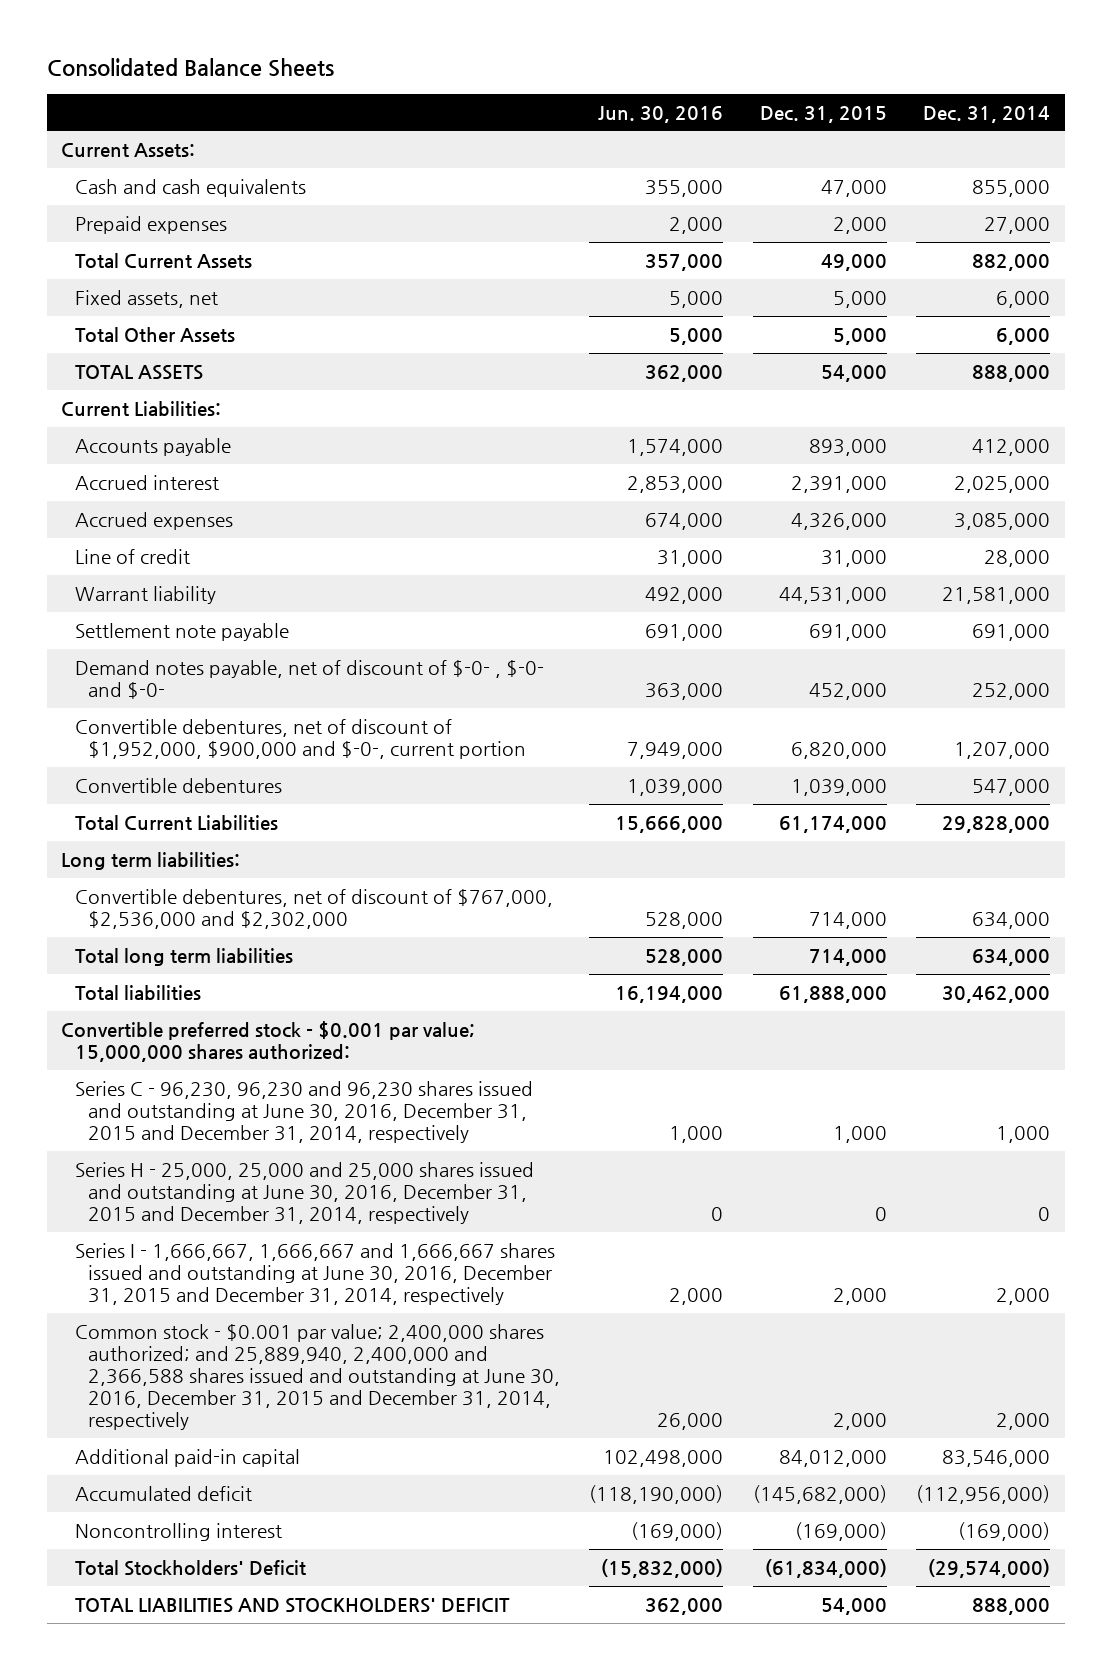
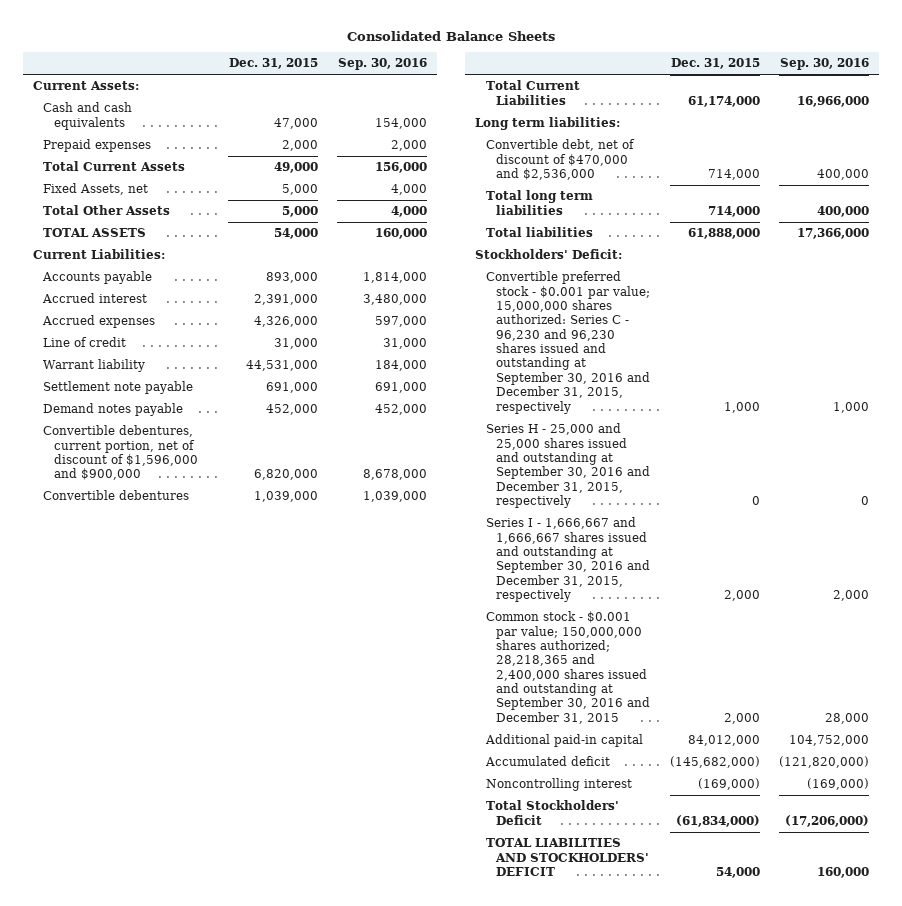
[598,105,724,123] Jun. 30, 2016 -> none
[923,105,1051,123] Dec. 31, 2014 -> none
none -> [338,58,428,71] Sep. 30, 2016
[74,289,218,308] Fixed assets, net -> [43,183,149,196] Fixed Assets, net
[74,659,544,699] Demand notes payable, net of discount of $-0- , $-0- and $-0- -> [43,403,184,417] Demand notes payable
[74,718,526,759] Convertible debentures, net of discount of $1,952,000, $900,000 and $-0-, current portion -> [43,425,198,481] Convertible debentures, current portion, net of discount of $1,596,000 and $900,000
[74,888,553,929] Convertible debentures, net of discount of $767,000, $2,536,000 and $2,302,000 -> [485,139,635,180] Convertible debt, net of discount of $470,000 and $2,536,000
[61,1020,476,1062] Convertible preferred stock - $0.001 par value; 15,000,000 shares authorized: -> none
none -> [475,249,623,260] Stockholders' Deficit:
[74,1080,533,1144] Series C - 96,230, 96,230 and 96,230 shares issued and outstanding at June 30, 2016, December 31, 2015 and December 31, 2014, respectively -> [485,271,651,414] Convertible preferred stock - $0.001 par value; 15,000,000 shares authorized: Series C - 96,230 and 96,230 shares issued and outstanding at September 30, 2016 and December 31, 2015, respectively
[74,1161,534,1225] Series H - 25,000, 25,000 and 25,000 shares issued and outstanding at June 30, 2016, December 31, 2015 and December 31, 2014, respectively -> [485,423,651,509] Series H - 25,000 and 25,000 shares issued and outstanding at September 30, 2016 and December 31, 2015, respectively
[74,1242,555,1306] Series I - 1,666,667, 1,666,667 and 1,666,667 shares issued and outstanding at June 30, 2016, December 31, 2015 and December 31, 2014, respectively -> [485,517,651,603] Series I - 1,666,667 and 1,666,667 shares issued and outstanding at September 30, 2016 and December 31, 2015, respectively
[74,1323,560,1431] Common stock - $0.001 par value; 2,400,000 shares authorized; and 25,889,940, 2,400,000 and 2,366,588 shares issued and outstanding at June 30, 2016, December 31, 2015 and December 31, 2014, respectively -> [485,611,651,724] Common stock - $0.001 par value; 150,000,000 shares authorized; 28,218,365 and 2,400,000 shares issued and outstanding at September 30, 2016 and December 31, 2015

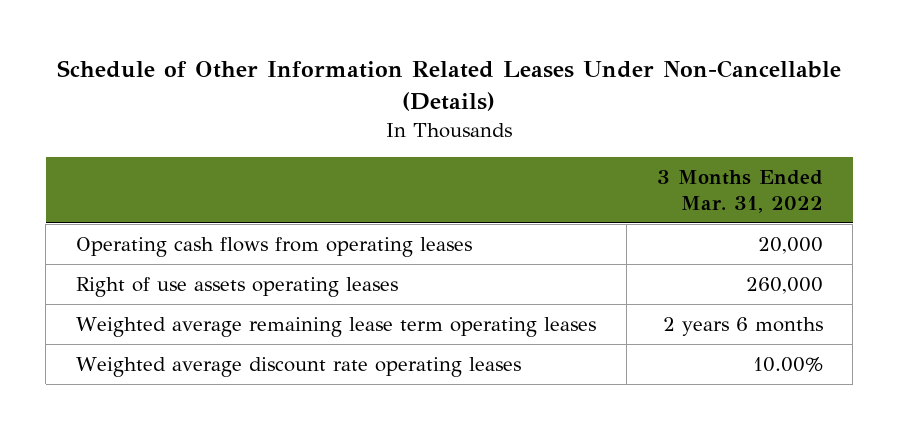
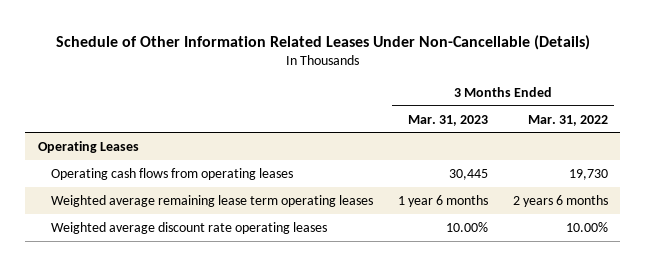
none -> [407,114,488,126] Mar. 31, 2023
[75,277,398,298] Right of use assets operating leases -> none
none -> [37,140,139,153] Operating Leases
[757,237,823,255] 20,000 -> [568,168,608,180] 19,730

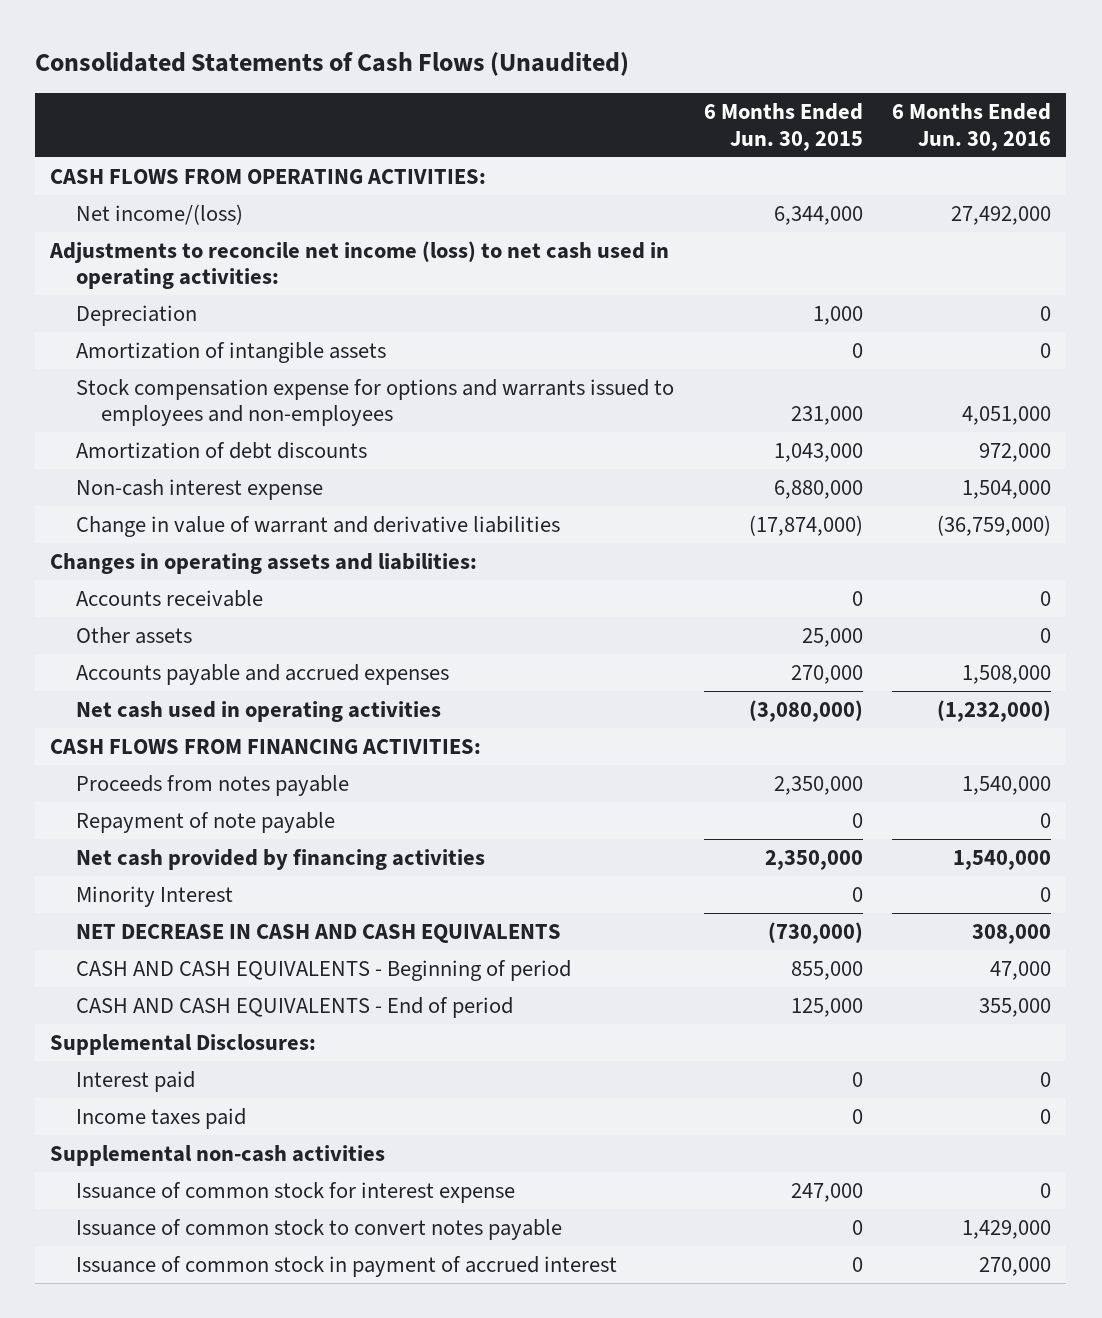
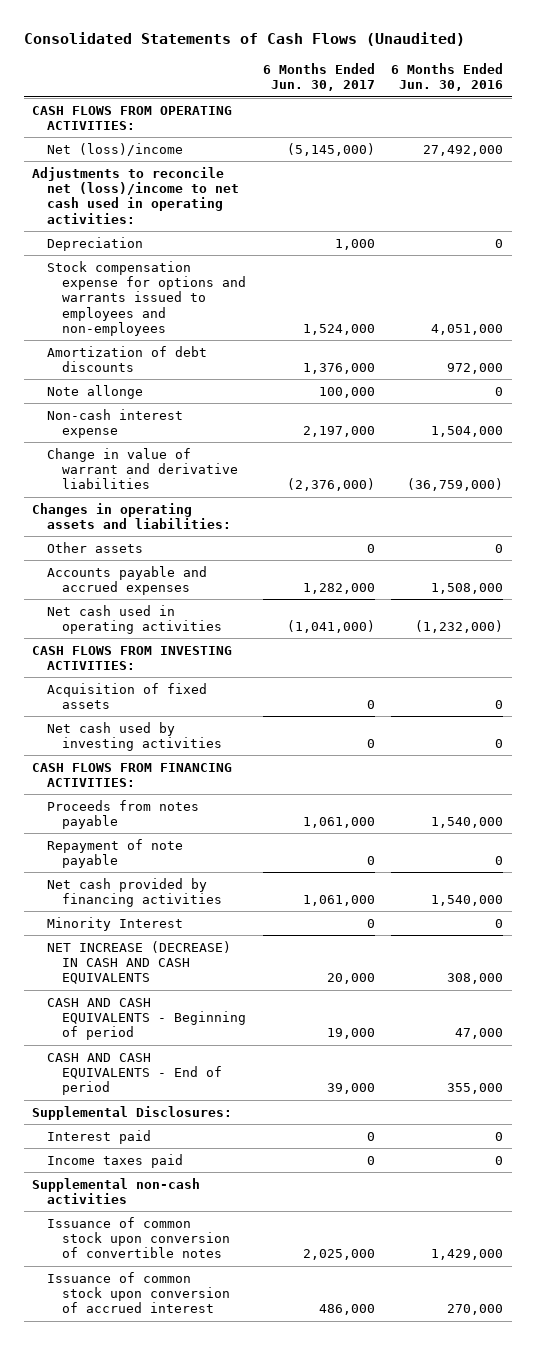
[703,103,863,151] 6 Months Ended Jun. 30, 2015 -> none
none -> [262,63,375,92] 6 Months Ended Jun. 30, 2017
[75,204,243,226] Net income/(loss) -> [47,142,184,156] Net (loss)/income
[49,241,670,290] Adjustments to reconcile net income (loss) to net cash used in operating activities: -> [32,166,240,224] Adjustments to reconcile net (loss)/income to net cash used in operating activities:
[75,342,386,364] Amortization of intangible assets -> none
none -> [47,384,144,399] Note allonge
[75,590,263,608] Accounts receivable -> none
none -> [32,645,233,671] CASH FLOWS FROM INVESTING ACTIVITIES:
none -> [47,682,208,710] Acquisition of fixed assets
none -> [47,721,222,752] Net cash used by investing activities
[75,924,561,944] NET DECREASE IN CASH AND CASH EQUIVALENTS -> [47,940,232,985] NET INCREASE (DECREASE) IN CASH AND CASH EQUIVALENTS
[75,1182,515,1204] Issuance of common stock for interest expense -> none
[75,1219,562,1241] Issuance of common stock to convert notes payable -> [47,1216,230,1259] Issuance of common stock upon conversion of convertible notes
[75,1256,617,1278] Issuance of common stock in payment of accrued interest -> [47,1271,230,1314] Issuance of common stock upon conversion of accrued interest

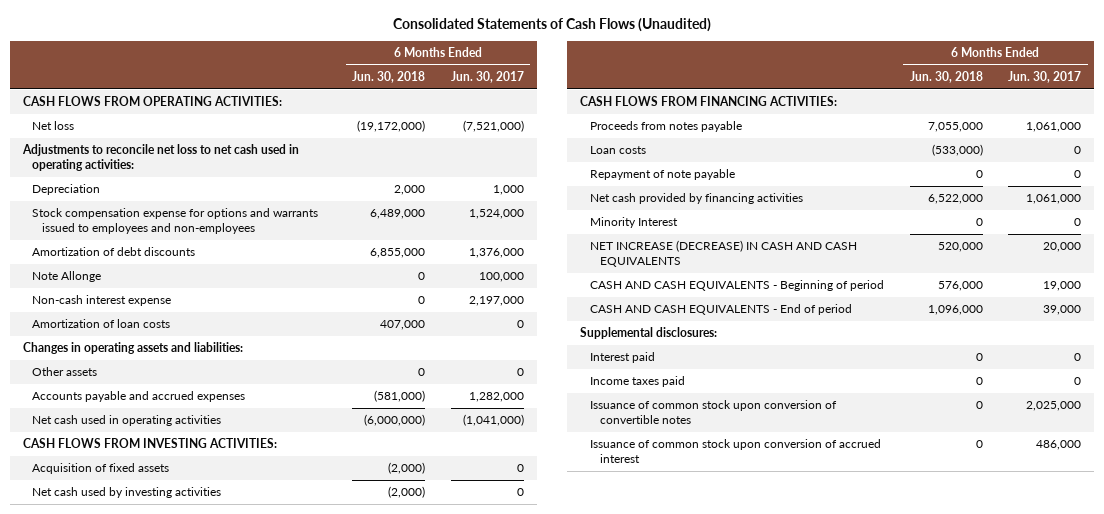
[391,63,504,92] 6 Months Ended Jun. 30, 2016 -> none
none -> [352,71,426,84] Jun. 30, 2018
[47,142,184,156] Net (loss)/income -> [32,121,75,131] Net loss
[286,142,375,156] (5,145,000) -> [462,120,524,133] (7,521,000)
[32,166,240,224] Adjustments to reconcile net (loss)/income to net cash used in operating activities: -> [21,144,299,172] Adjustments to reconcile net loss to net cash used in operating activities:
[47,384,144,399] Note allonge -> [32,271,102,283] Note Allonge
[47,447,238,490] Change in value of warrant and derivative liabilities -> none
none -> [32,319,171,329] Amortization of loan costs
none -> [589,146,646,155] Loan costs
[32,1105,233,1120] Supplemental Disclosures: -> [580,327,718,340] Supplemental disclosures:
[32,1177,201,1205] Supplemental non-cash activities -> none

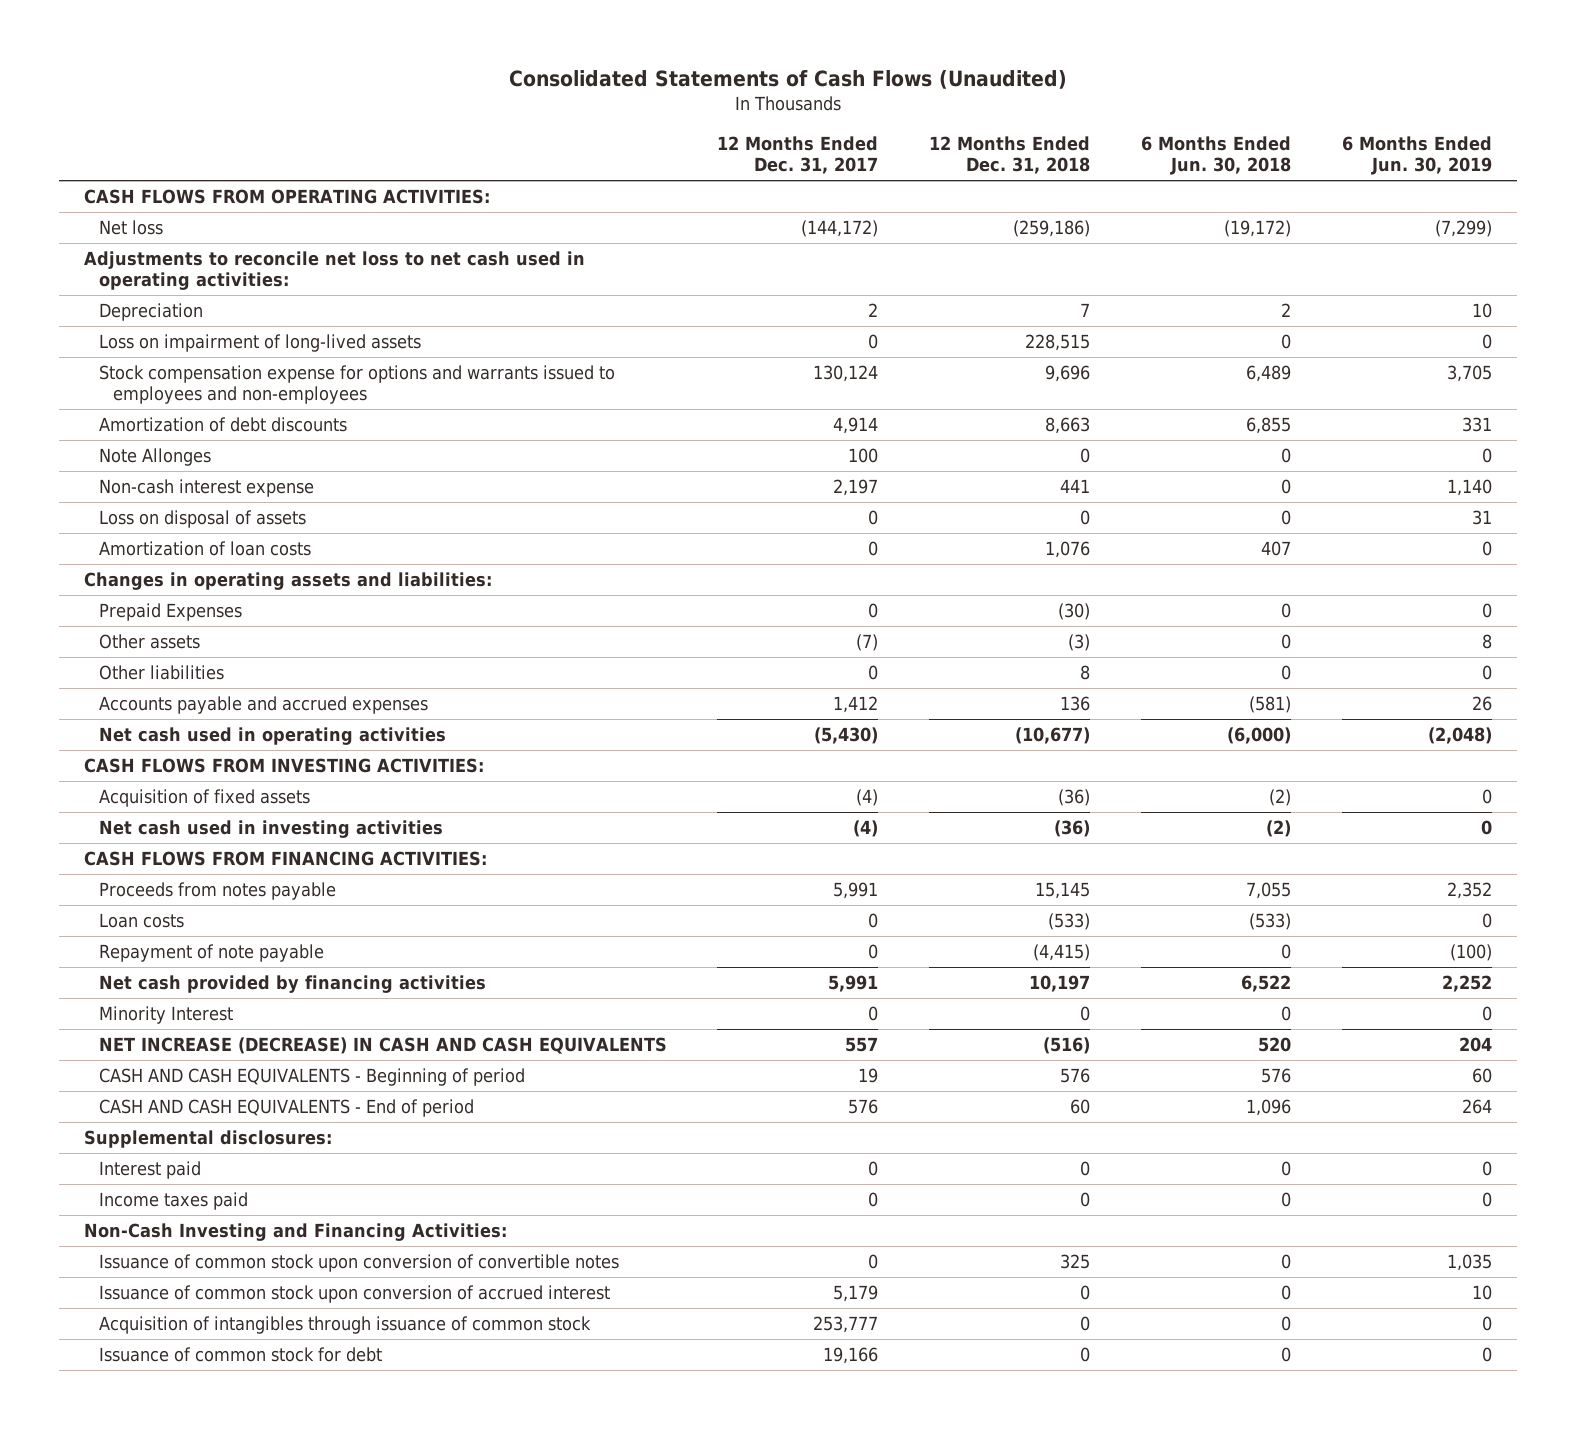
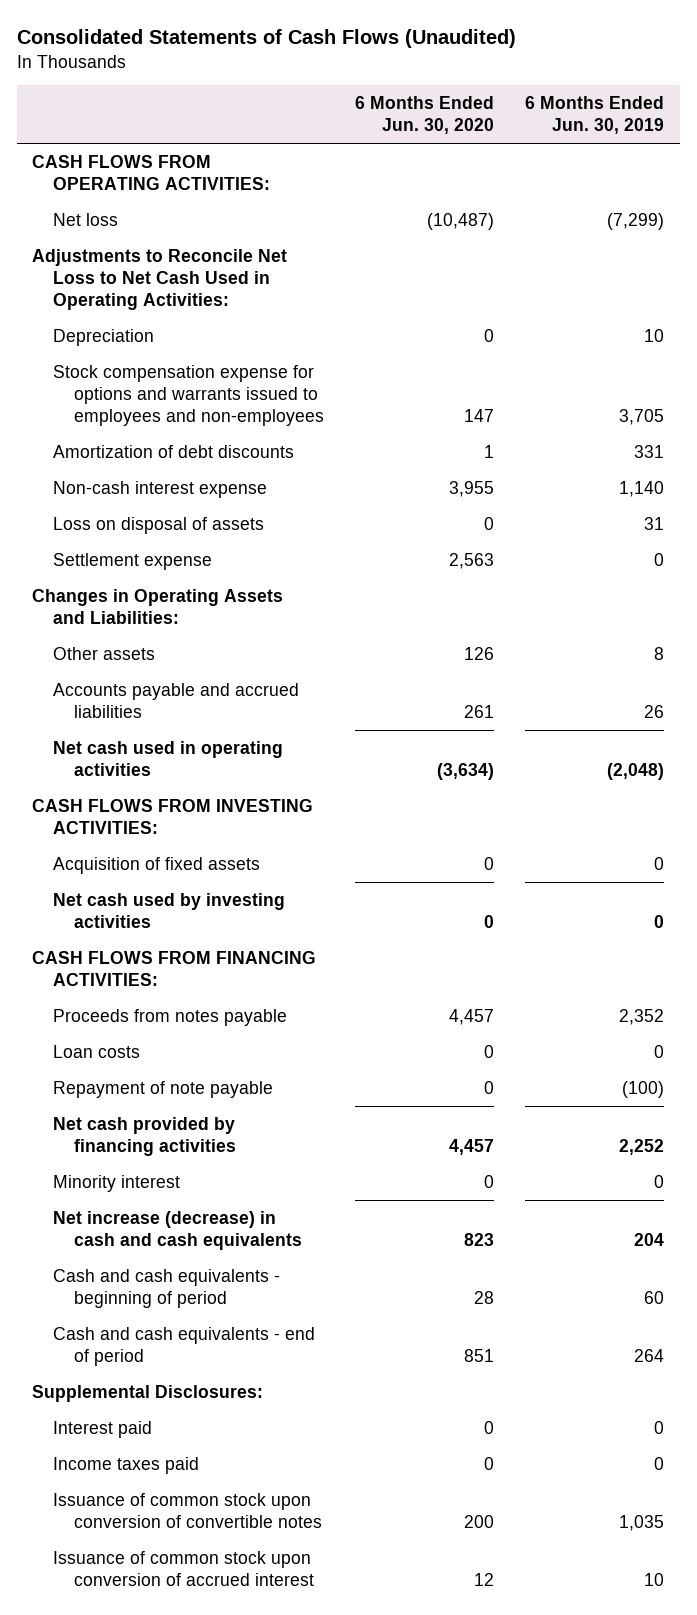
[717,135,879,175] 12 Months Ended Dec. 31, 2017 -> none
[929,135,1091,175] 12 Months Ended Dec. 31, 2018 -> none
[1140,135,1291,176] 6 Months Ended Jun. 30, 2018 -> none
none -> [355,96,495,135] 6 Months Ended Jun. 30, 2020
[84,250,586,291] Adjustments to reconcile net loss to net cash used in operating activities: -> [32,248,288,311] Adjustments to Reconcile Net Loss to Net Cash Used in Operating Activities:
[98,333,421,352] Loss on impairment of long-lived assets -> none
[98,447,211,466] Note Allonges -> none
[98,540,311,556] Amortization of loan costs -> none
[98,602,242,621] Prepaid Expenses -> none
none -> [53,552,213,570] Settlement expense
[84,571,493,590] Changes in operating assets and liabilities: -> [32,588,284,624] Changes in Operating Assets and Liabilities:
[98,664,224,680] Other liabilities -> none
[98,695,428,714] Accounts payable and accrued expenses -> [53,682,300,718] Accounts payable and accrued liabilities
[98,819,443,838] Net cash used in investing activities -> [53,892,286,928] Net cash used by investing activities
[98,1005,233,1024] Minority Interest -> [53,1174,181,1192] Minority interest
[98,1036,667,1054] NET INCREASE (DECREASE) IN CASH AND CASH EQUIVALENTS -> [53,1210,303,1250] Net increase (decrease) in cash and cash equivalents
[98,1067,525,1086] CASH AND CASH EQUIVALENTS - Beginning of period -> [53,1268,281,1308] Cash and cash equivalents - beginning of period
[98,1098,474,1117] CASH AND CASH EQUIVALENTS - End of period -> [53,1326,316,1366] Cash and cash equivalents - end of period
[84,1129,333,1148] Supplemental disclosures: -> [32,1384,264,1402] Supplemental Disclosures:
[84,1222,508,1241] Non-Cash Investing and Financing Activities: -> none
[98,1315,591,1334] Acquisition of intangibles through issuance of common stock -> none
[98,1346,382,1362] Issuance of common stock for debt -> none

